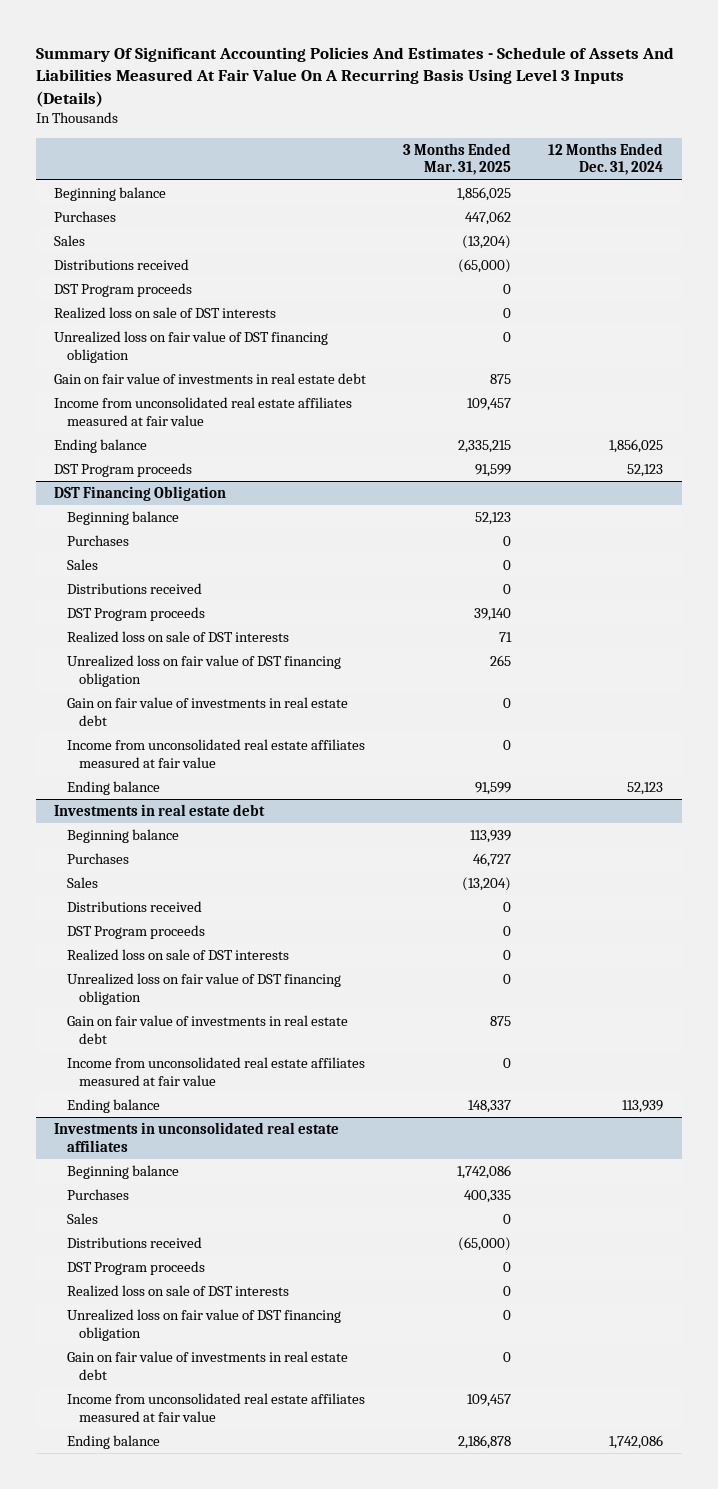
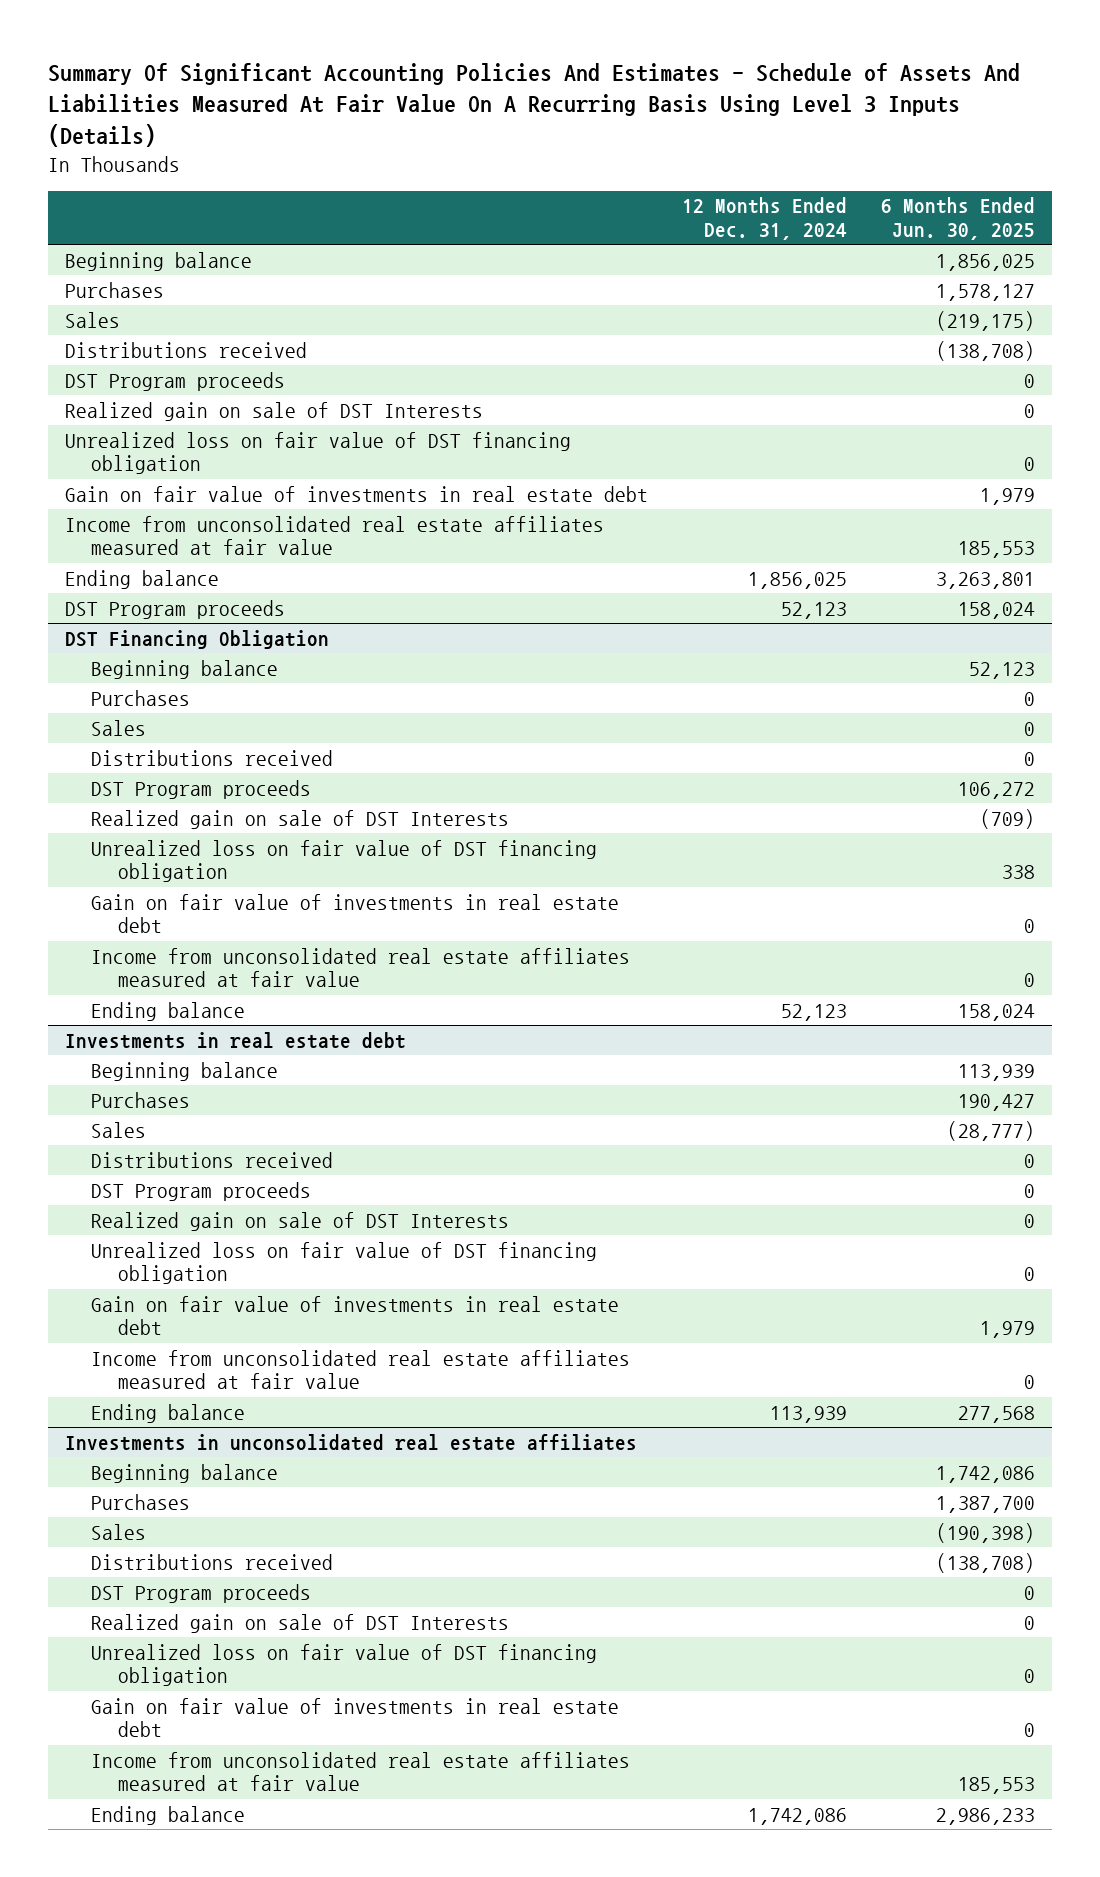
[403,142,512,176] 3 Months Ended Mar. 31, 2025 -> none
none -> [880,197,1035,240] 6 Months Ended Jun. 30, 2025
[54,306,277,319] Realized loss on sale of DST interests -> [65,401,484,421] Realized gain on sale of DST Interests
[66,630,289,643] Realized loss on sale of DST interests -> [91,809,510,829] Realized gain on sale of DST Interests
[66,948,289,961] Realized loss on sale of DST interests -> [91,1211,510,1231] Realized gain on sale of DST Interests
[66,1284,289,1297] Realized loss on sale of DST interests -> [91,1613,510,1633] Realized gain on sale of DST Interests

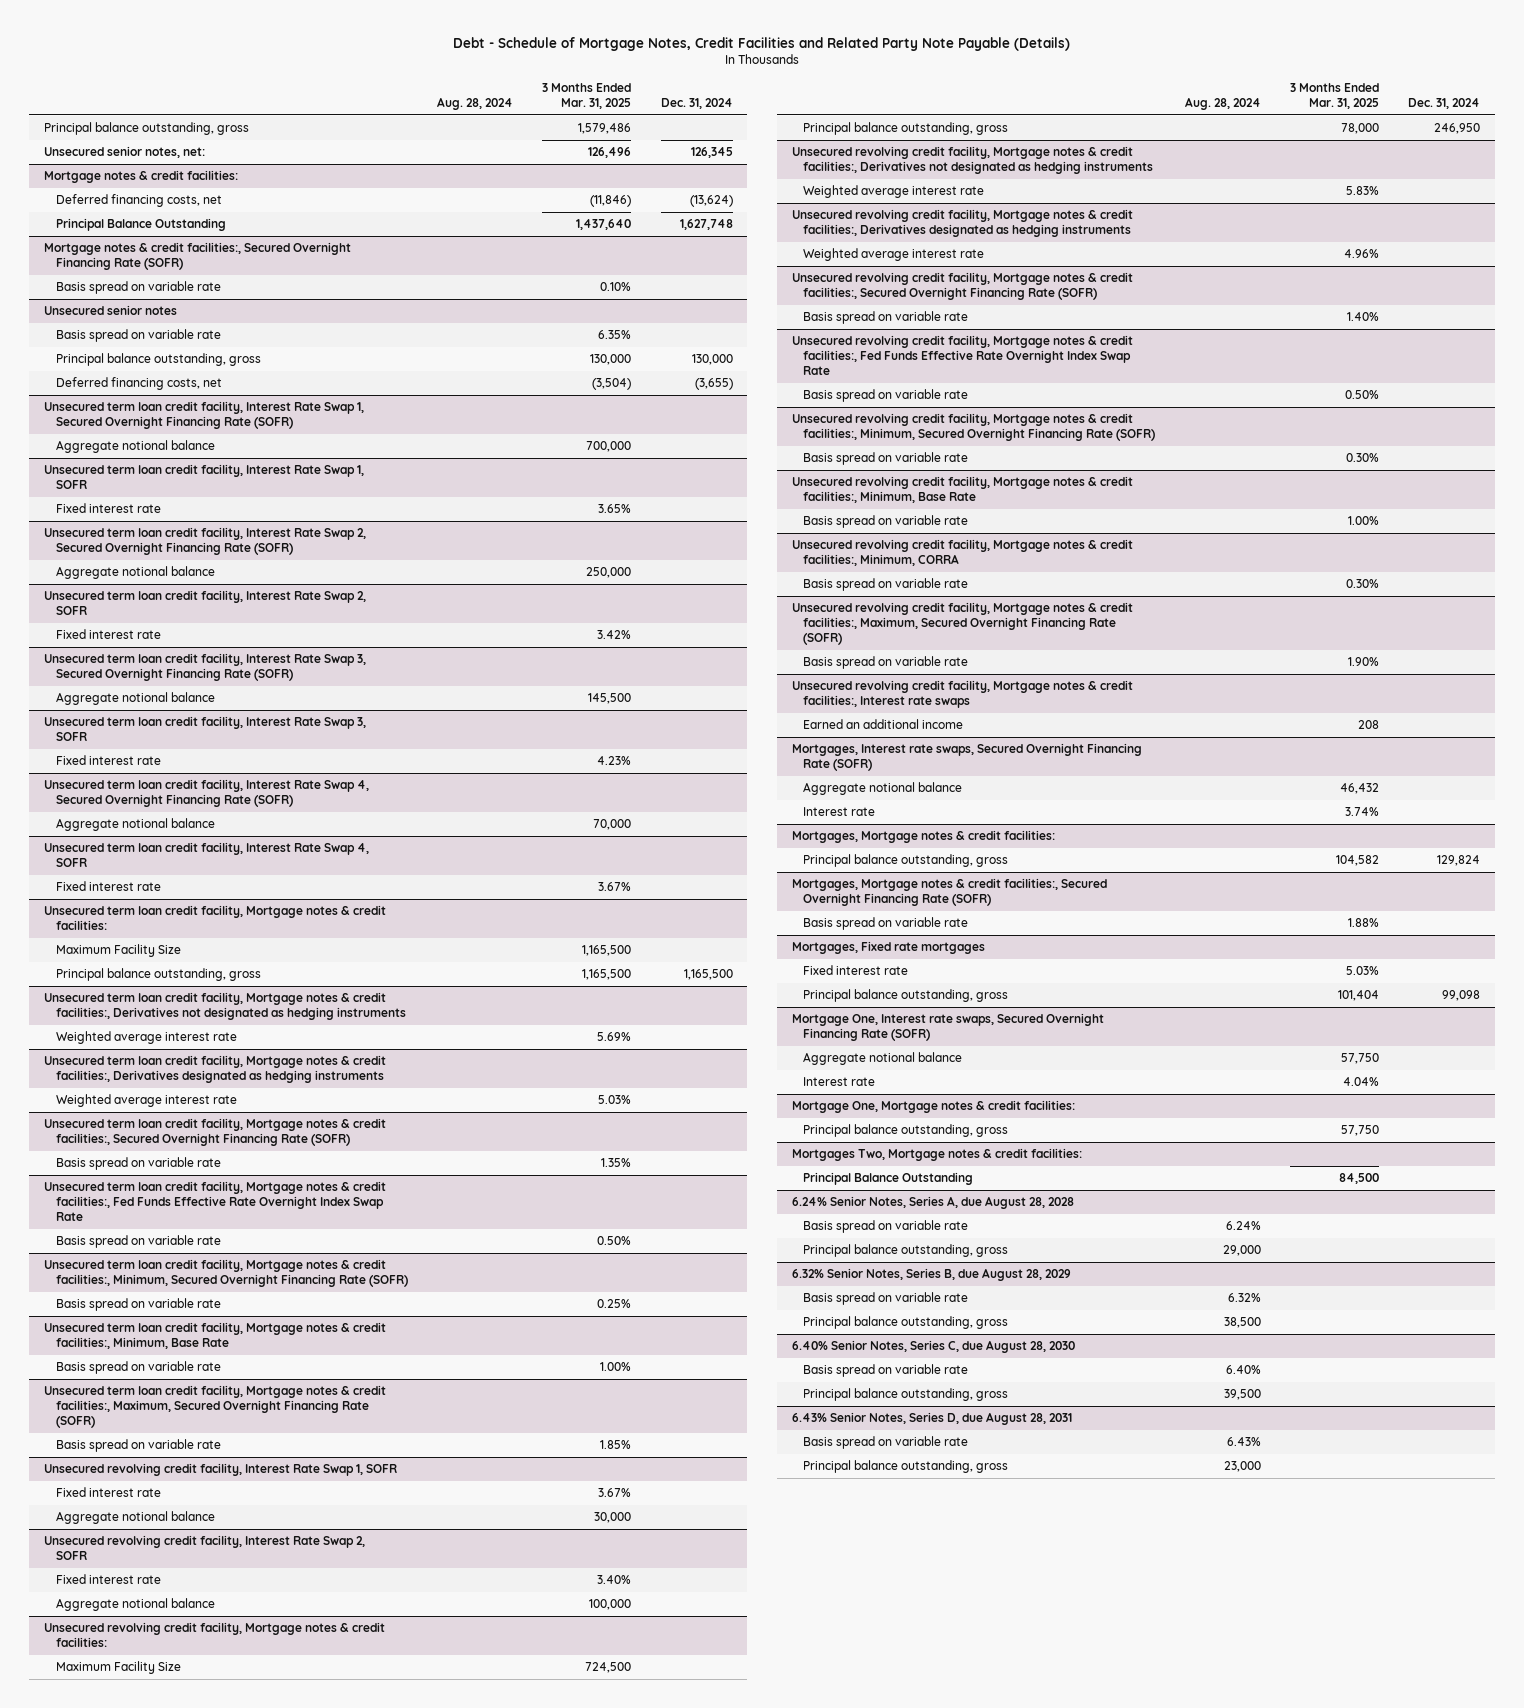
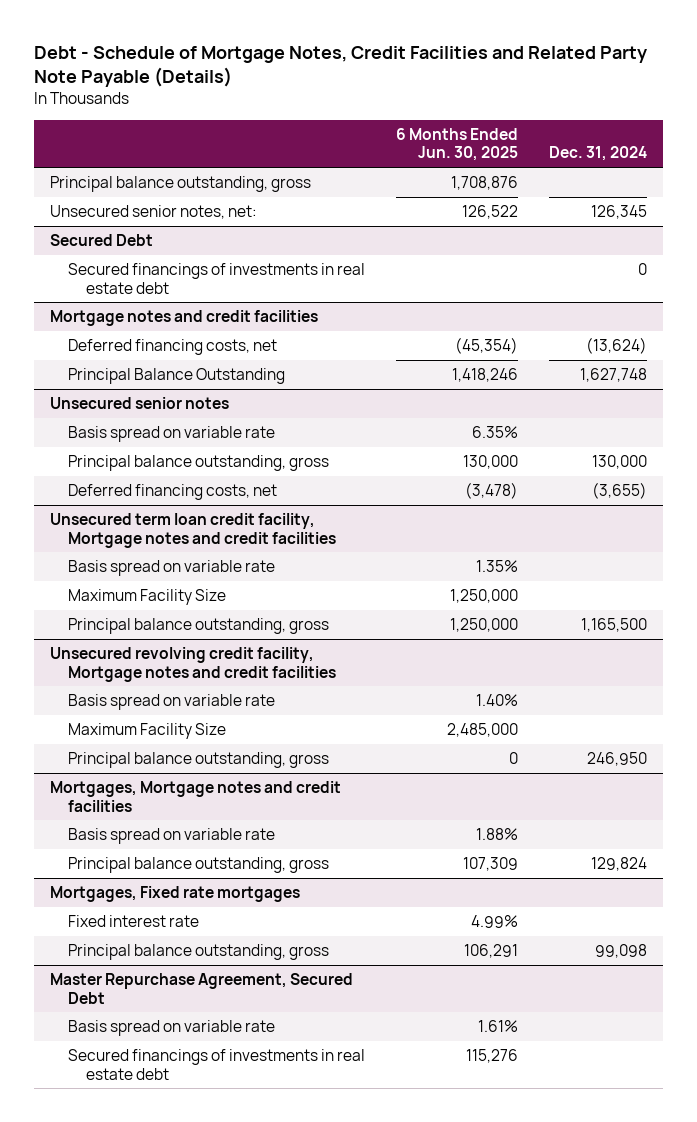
[436,96,513,110] Aug. 28, 2024 -> none
[542,82,632,109] 3 Months Ended Mar. 31, 2025 -> none
none -> [395,128,518,162] 6 Months Ended Jun. 30, 2025
none -> [49,234,153,247] Secured Debt
none -> [67,263,365,294] Secured financings of investments in real estate debt
[44,170,239,184] Mortgage notes & credit facilities: -> [49,310,318,327] Mortgage notes and credit facilities
[44,242,352,271] Mortgage notes & credit facilities:, Secured Overnight Financing Rate (SOFR) -> none
[55,281,221,295] Basis spread on variable rate -> none
[44,401,365,430] Unsecured term loan credit facility, Interest Rate Swap 1, Secured Overnight Financing Rate (SOFR) -> none
[55,440,215,454] Aggregate notional balance -> none
[44,464,365,490] Unsecured term loan credit facility, Interest Rate Swap 1, SOFR -> none
[55,503,161,514] Fixed interest rate -> none
[44,527,367,556] Unsecured term loan credit facility, Interest Rate Swap 2, Secured Overnight Financing Rate (SOFR) -> none
[55,566,215,580] Aggregate notional balance -> none
[44,590,367,616] Unsecured term loan credit facility, Interest Rate Swap 2, SOFR -> none
[55,629,161,640] Fixed interest rate -> none
[44,653,367,682] Unsecured term loan credit facility, Interest Rate Swap 3, Secured Overnight Financing Rate (SOFR) -> none
[55,692,215,706] Aggregate notional balance -> none
[44,716,367,742] Unsecured term loan credit facility, Interest Rate Swap 3, SOFR -> none
[55,755,161,766] Fixed interest rate -> none
[44,779,370,808] Unsecured term loan credit facility, Interest Rate Swap 4, Secured Overnight Financing Rate (SOFR) -> none
[55,818,215,832] Aggregate notional balance -> none
[44,842,370,868] Unsecured term loan credit facility, Interest Rate Swap 4, SOFR -> none
[55,881,161,892] Fixed interest rate -> none
[44,905,387,931] Unsecured term loan credit facility, Mortgage notes & credit facilities: -> [49,513,336,548] Unsecured term loan credit facility, Mortgage notes and credit facilities
none -> [67,560,275,577] Basis spread on variable rate
[44,992,406,1021] Unsecured term loan credit facility, Mortgage notes & credit facilities:, Derivatives not designated as hedging instruments -> none
[55,1031,237,1045] Weighted average interest rate -> none
[44,1055,387,1084] Unsecured term loan credit facility, Mortgage notes & credit facilities:, Derivatives designated as hedging instruments -> none
[55,1094,237,1108] Weighted average interest rate -> none
[44,1118,387,1147] Unsecured term loan credit facility, Mortgage notes & credit facilities:, Secured Overnight Financing Rate (SOFR) -> none
[55,1157,221,1171] Basis spread on variable rate -> none
[44,1181,387,1222] Unsecured term loan credit facility, Mortgage notes & credit facilities:, Fed Funds Effective Rate Overnight Index Swap Rate -> none
[55,1235,221,1249] Basis spread on variable rate -> none
[44,1259,408,1288] Unsecured term loan credit facility, Mortgage notes & credit facilities:, Minimum, Secured Overnight Financing Rate (SOFR) -> none
[55,1298,221,1312] Basis spread on variable rate -> none
[44,1322,387,1350] Unsecured term loan credit facility, Mortgage notes & credit facilities:, Minimum, Base Rate -> none
[55,1361,221,1375] Basis spread on variable rate -> none
[44,1385,387,1429] Unsecured term loan credit facility, Mortgage notes & credit facilities:, Maximum, Secured Overnight Financing Rate (SOFR) -> none
[55,1439,221,1453] Basis spread on variable rate -> none
[44,1463,398,1477] Unsecured revolving credit facility, Interest Rate Swap 1, SOFR -> none
[55,1487,161,1498] Fixed interest rate -> none
[55,1511,215,1525] Aggregate notional balance -> none
[44,1535,366,1561] Unsecured revolving credit facility, Interest Rate Swap 2, SOFR -> none
[55,1574,161,1585] Fixed interest rate -> none
[55,1598,215,1612] Aggregate notional balance -> none
[44,1622,386,1648] Unsecured revolving credit facility, Mortgage notes & credit facilities: -> [49,647,336,682] Unsecured revolving credit facility, Mortgage notes and credit facilities
none -> [67,694,275,711] Basis spread on variable rate
[791,146,1154,175] Unsecured revolving credit facility, Mortgage notes & credit facilities:, Derivatives not designated as hedging instruments -> none
[803,185,985,199] Weighted average interest rate -> none
[791,209,1133,238] Unsecured revolving credit facility, Mortgage notes & credit facilities:, Derivatives designated as hedging instruments -> none
[803,248,985,262] Weighted average interest rate -> none
[791,272,1133,301] Unsecured revolving credit facility, Mortgage notes & credit facilities:, Secured Overnight Financing Rate (SOFR) -> none
[803,311,969,325] Basis spread on variable rate -> none
[791,335,1133,376] Unsecured revolving credit facility, Mortgage notes & credit facilities:, Fed Funds Effective Rate Overnight Index Swap Rate -> none
[803,389,969,403] Basis spread on variable rate -> none
[791,413,1156,442] Unsecured revolving credit facility, Mortgage notes & credit facilities:, Minimum, Secured Overnight Financing Rate (SOFR) -> none
[803,452,969,466] Basis spread on variable rate -> none
[791,476,1133,504] Unsecured revolving credit facility, Mortgage notes & credit facilities:, Minimum, Base Rate -> none
[803,515,969,529] Basis spread on variable rate -> none
[791,539,1133,567] Unsecured revolving credit facility, Mortgage notes & credit facilities:, Minimum, CORRA -> none
[803,578,969,592] Basis spread on variable rate -> none
[791,602,1133,646] Unsecured revolving credit facility, Mortgage notes & credit facilities:, Maximum, Secured Overnight Financing Rate (SOFR) -> none
[803,656,969,670] Basis spread on variable rate -> none
[791,680,1133,709] Unsecured revolving credit facility, Mortgage notes & credit facilities:, Interest rate swaps -> none
[803,719,964,730] Earned an additional income -> none
[791,743,1142,772] Mortgages, Interest rate swaps, Secured Overnight Financing Rate (SOFR) -> none
[803,782,963,796] Aggregate notional balance -> none
[803,807,876,817] Interest rate -> none
[791,830,1055,844] Mortgages, Mortgage notes & credit facilities: -> [49,781,341,812] Mortgages, Mortgage notes and credit facilities
none -> [67,828,275,845] Basis spread on variable rate
[791,878,1107,907] Mortgages, Mortgage notes & credit facilities:, Secured Overnight Financing Rate (SOFR) -> none
[803,917,969,931] Basis spread on variable rate -> none
[791,1013,1104,1042] Mortgage One, Interest rate swaps, Secured Overnight Financing Rate (SOFR) -> none
[803,1052,963,1066] Aggregate notional balance -> none
[803,1077,876,1087] Interest rate -> none
[791,1100,1075,1114] Mortgage One, Mortgage notes & credit facilities: -> none
[803,1124,1009,1138] Principal balance outstanding, gross -> none
[791,1148,1082,1162] Mortgages Two, Mortgage notes & credit facilities: -> none
[803,1172,974,1186] Principal Balance Outstanding -> none
[791,1196,1074,1210] 6.24% Senior Notes, Series A, due August 28, 2028 -> none
[803,1220,969,1234] Basis spread on variable rate -> none
[803,1244,1009,1258] Principal balance outstanding, gross -> none
[791,1268,1071,1282] 6.32% Senior Notes, Series B, due August 28, 2029 -> none
[803,1292,969,1306] Basis spread on variable rate -> none
[803,1316,1009,1330] Principal balance outstanding, gross -> none
[791,1340,1075,1354] 6.40% Senior Notes, Series C, due August 28, 2030 -> none
[803,1364,969,1378] Basis spread on variable rate -> none
[803,1388,1009,1402] Principal balance outstanding, gross -> none
[791,1412,1072,1426] 6.43% Senior Notes, Series D, due August 28, 2031 -> none
[803,1436,969,1450] Basis spread on variable rate -> none
[803,1460,1009,1474] Principal balance outstanding, gross -> none
none -> [49,973,353,1004] Master Repurchase Agreement, Secured Debt
none -> [67,1020,275,1037] Basis spread on variable rate
none -> [67,1049,365,1080] Secured financings of investments in real estate debt

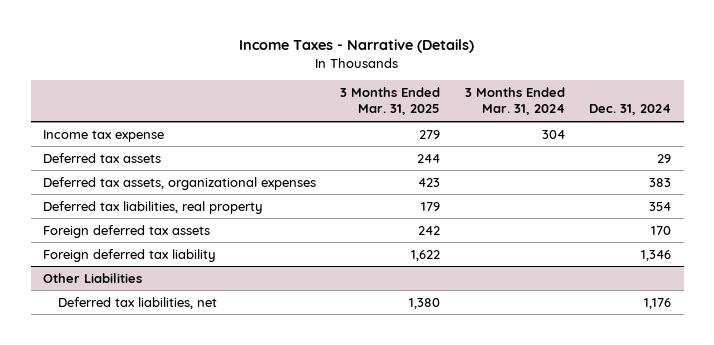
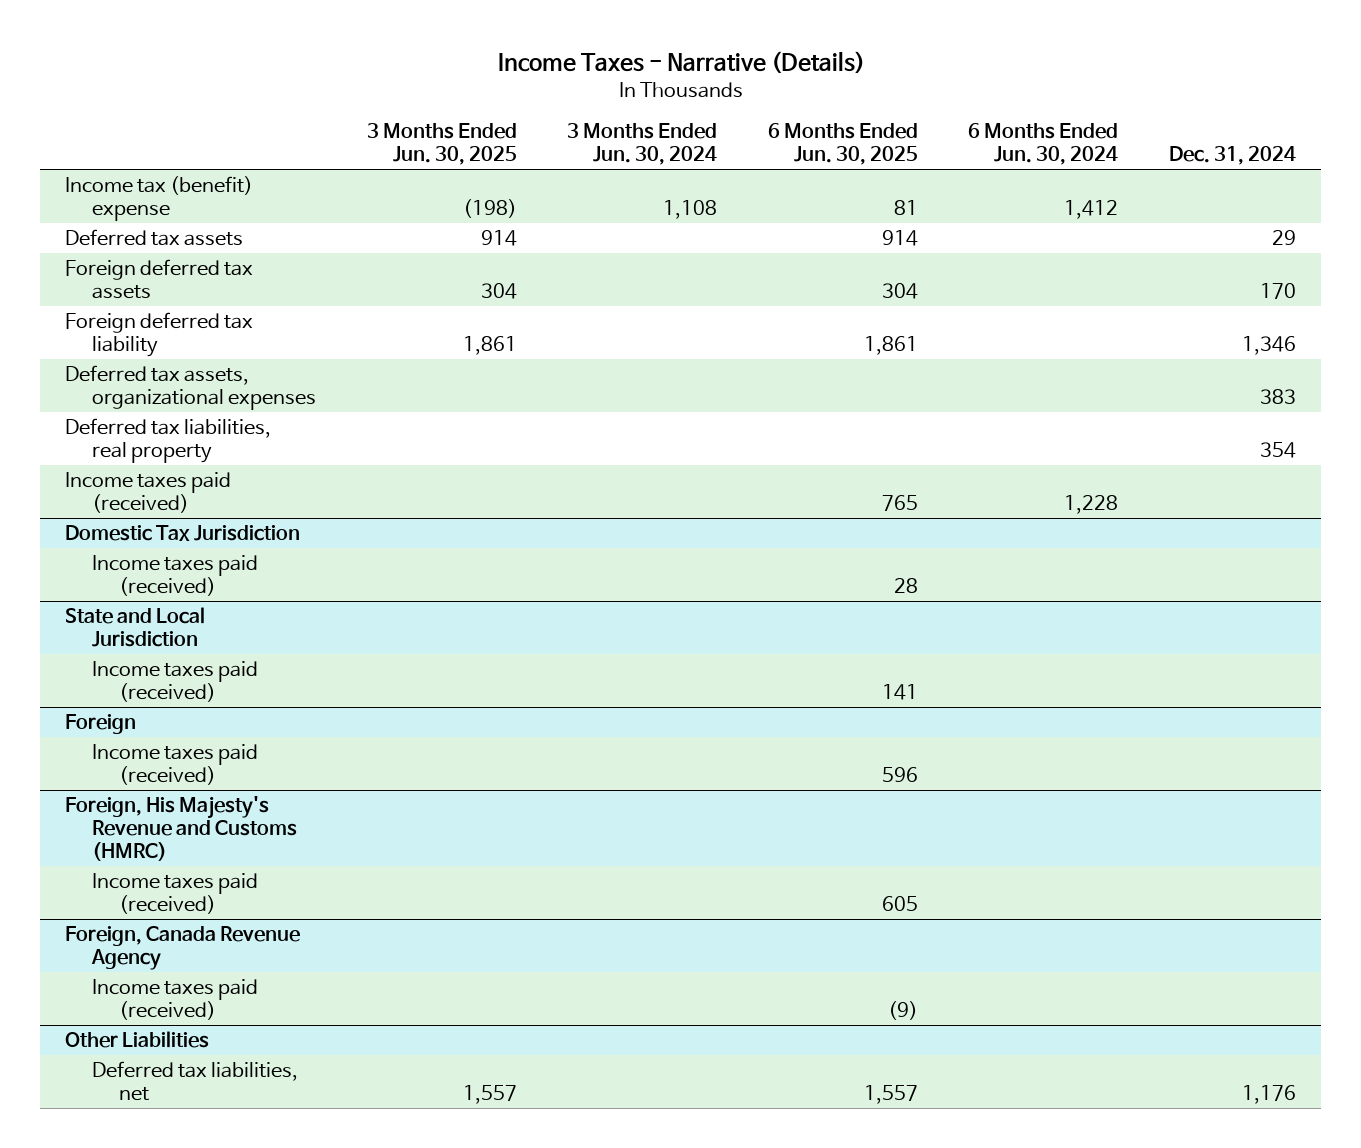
[340,87,441,116] 3 Months Ended Mar. 31, 2025 -> none
[464,87,565,116] 3 Months Ended Mar. 31, 2024 -> none
none -> [366,123,517,166] 3 Months Ended Jun. 30, 2025
none -> [567,123,718,166] 3 Months Ended Jun. 30, 2024
none -> [767,123,918,166] 6 Months Ended Jun. 30, 2025
none -> [968,123,1119,166] 6 Months Ended Jun. 30, 2024
[42,129,164,142] Income tax expense -> [65,176,254,222] Income tax (benefit) expense
[42,176,316,190] Deferred tax assets, organizational expenses -> [65,365,317,411] Deferred tax assets, organizational expenses
[42,200,263,214] Deferred tax liabilities, real property -> [65,418,272,464] Deferred tax liabilities, real property
none -> [65,472,232,514] Income taxes paid (received)
none -> [65,525,301,542] Domestic Tax Jurisdiction
none -> [92,555,259,597] Income taxes paid (received)
none -> [65,607,206,648] State and Local Jurisdiction
none -> [92,661,259,703] Income taxes paid (received)
none -> [65,714,137,735] Foreign
none -> [92,744,259,786] Income taxes paid (received)
none -> [65,796,298,862] Foreign, His Majesty's Revenue and Customs (HMRC)
none -> [92,873,259,915] Income taxes paid (received)
none -> [65,926,301,971] Foreign, Canada Revenue Agency
none -> [92,979,259,1021] Income taxes paid (received)

